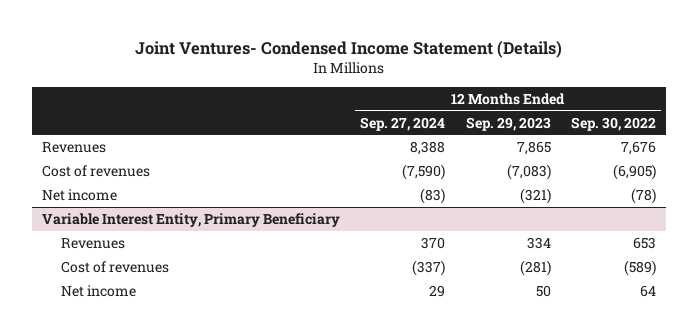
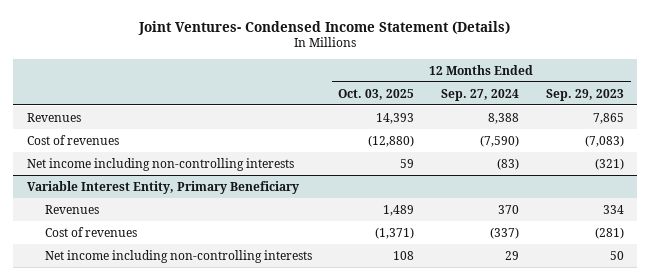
[570,116,656,131] Sep. 30, 2022 -> none
none -> [338,88,415,100] Oct. 03, 2025
[41,188,117,201] Net income -> [26,157,294,171] Net income including non-controlling interests
[61,284,137,297] Net income -> [44,249,312,263] Net income including non-controlling interests

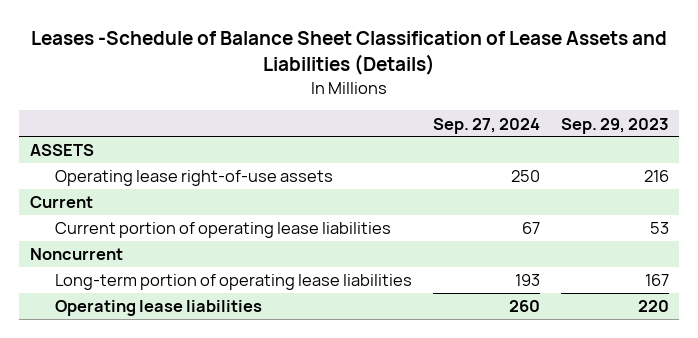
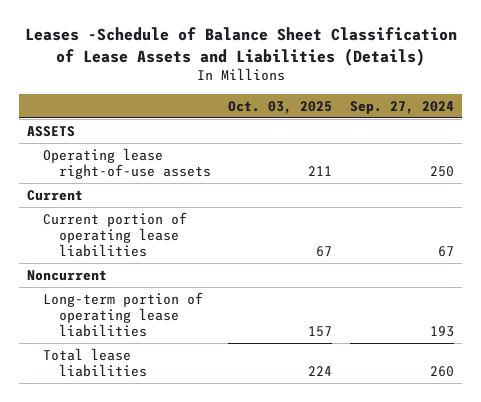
[560,117,669,134] Sep. 29, 2023 -> none
none -> [228,100,333,114] Oct. 03, 2025
[54,300,262,317] Operating lease liabilities -> [43,347,147,377] Total lease liabilities

